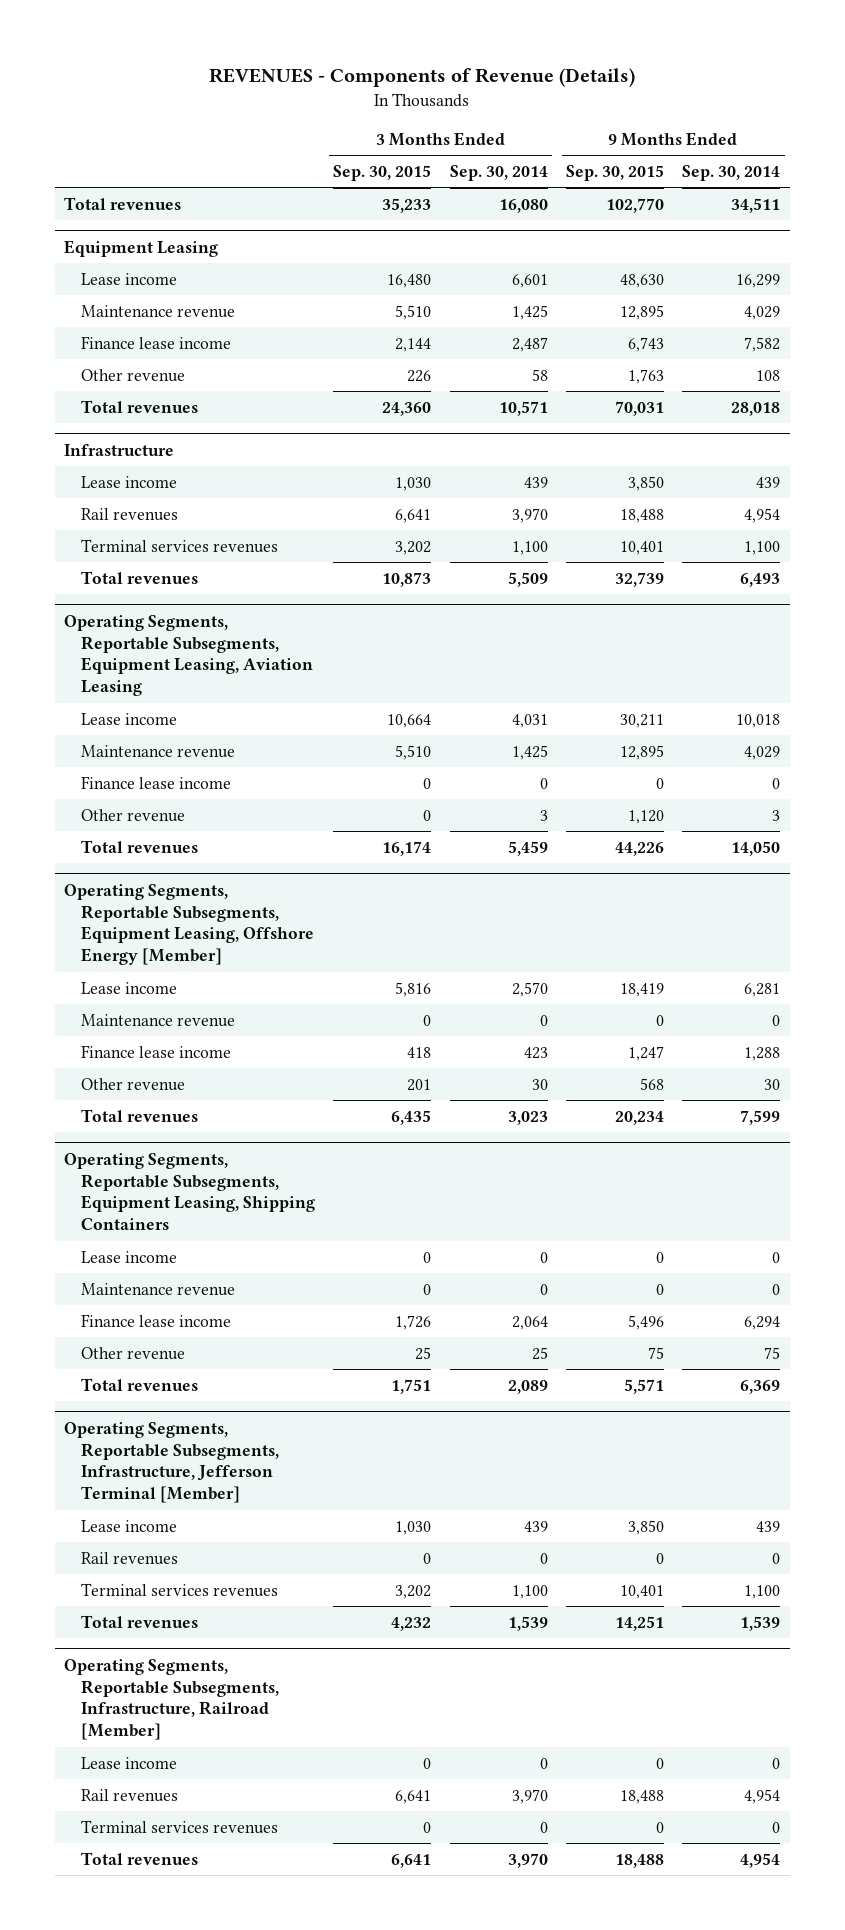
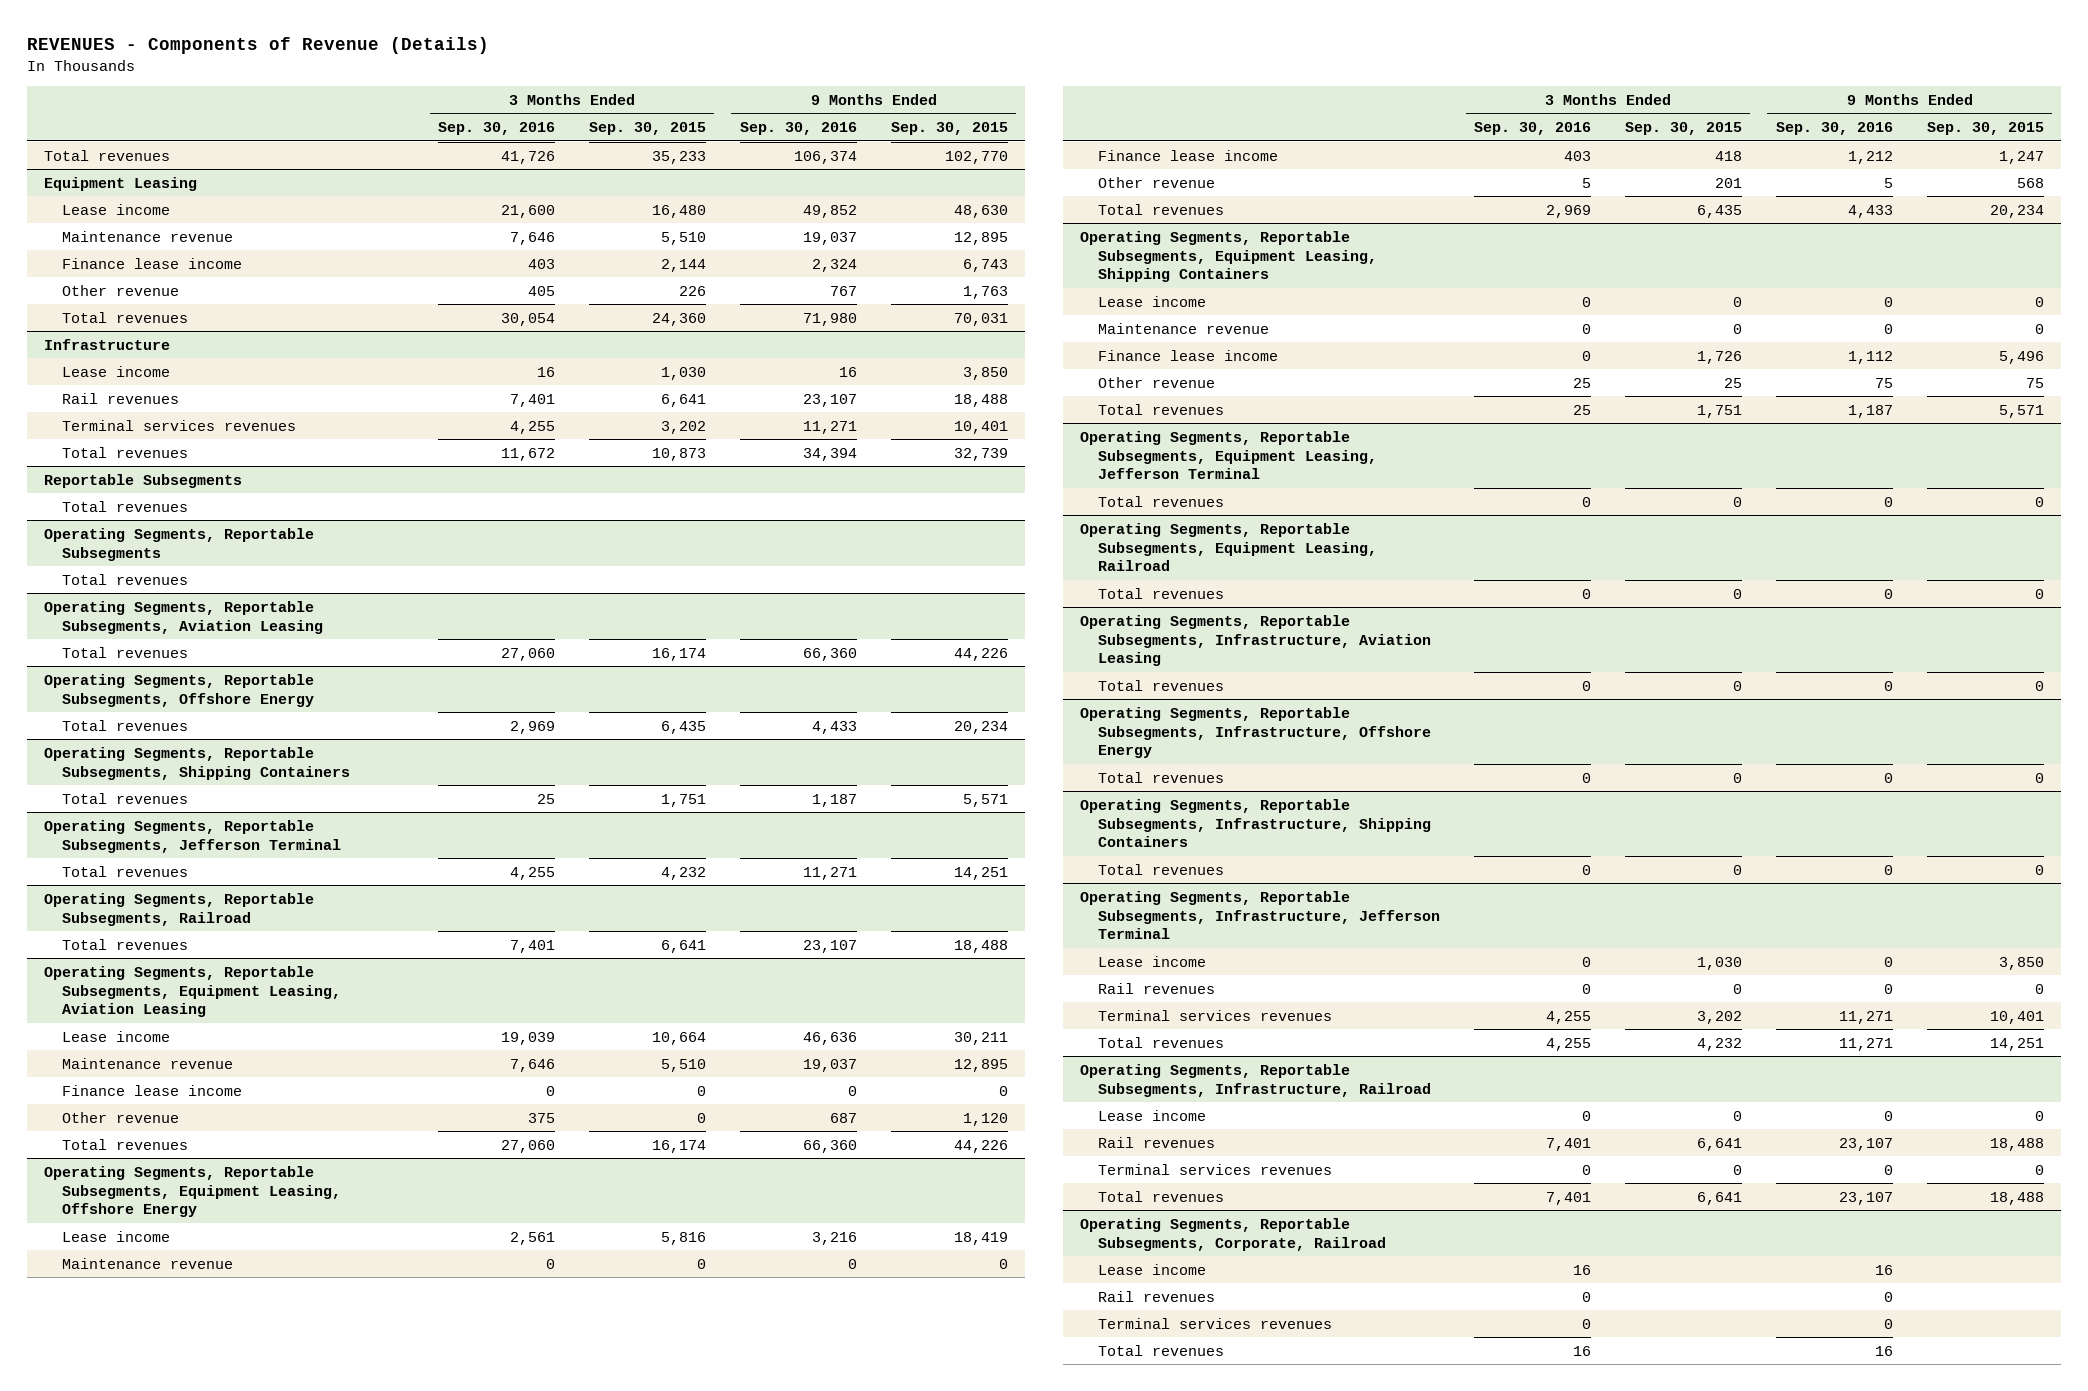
[449,165,548,182] Sep. 30, 2014 -> none
[682,165,781,182] Sep. 30, 2014 -> none
none -> [438,122,556,136] Sep. 30, 2016
none -> [739,122,857,136] Sep. 30, 2016
none -> [43,473,242,488] Reportable Subsegments
none -> [62,500,189,512] Total revenues
none -> [43,527,314,561] Operating Segments, Reportable Subsegments
none -> [62,573,189,585] Total revenues
none -> [43,600,324,634] Operating Segments, Reportable Subsegments, Aviation Leasing
none -> [62,646,189,658] Total revenues
none -> [43,673,315,707] Operating Segments, Reportable Subsegments, Offshore Energy
none -> [62,719,189,731] Total revenues
none -> [43,746,351,780] Operating Segments, Reportable Subsegments, Shipping Containers
none -> [62,792,189,804] Total revenues
none -> [43,819,342,853] Operating Segments, Reportable Subsegments, Jefferson Terminal
none -> [62,865,189,877] Total revenues
none -> [43,892,314,926] Operating Segments, Reportable Subsegments, Railroad
none -> [62,938,189,950] Total revenues
[64,883,315,966] Operating Segments, Reportable Subsegments, Equipment Leasing, Offshore Energy [Member] -> [43,1165,342,1218] Operating Segments, Reportable Subsegments, Equipment Leasing, Offshore Energy
none -> [1079,430,1378,480] Operating Segments, Reportable Subsegments, Equipment Leasing, Jefferson Terminal
none -> [1098,495,1225,507] Total revenues
none -> [1079,522,1378,572] Operating Segments, Reportable Subsegments, Equipment Leasing, Railroad
none -> [1098,587,1225,599] Total revenues
none -> [1079,614,1432,667] Operating Segments, Reportable Subsegments, Infrastructure, Aviation Leasing
none -> [1098,679,1225,691] Total revenues
none -> [1079,706,1432,759] Operating Segments, Reportable Subsegments, Infrastructure, Offshore Energy
none -> [1098,771,1225,783] Total revenues
none -> [1079,798,1432,848] Operating Segments, Reportable Subsegments, Infrastructure, Shipping Containers
none -> [1098,863,1225,875] Total revenues
[64,1421,280,1504] Operating Segments, Reportable Subsegments, Infrastructure, Jefferson Terminal [Member] -> [1079,890,1441,940] Operating Segments, Reportable Subsegments, Infrastructure, Jefferson Terminal
[64,1658,280,1741] Operating Segments, Reportable Subsegments, Infrastructure, Railroad [Member] -> [1079,1063,1432,1097] Operating Segments, Reportable Subsegments, Infrastructure, Railroad
none -> [1079,1217,1387,1251] Operating Segments, Reportable Subsegments, Corporate, Railroad
none -> [1098,1263,1207,1275] Lease income
none -> [1098,1290,1216,1302] Rail revenues
none -> [1098,1317,1333,1329] Terminal services revenues
none -> [1098,1344,1225,1356] Total revenues

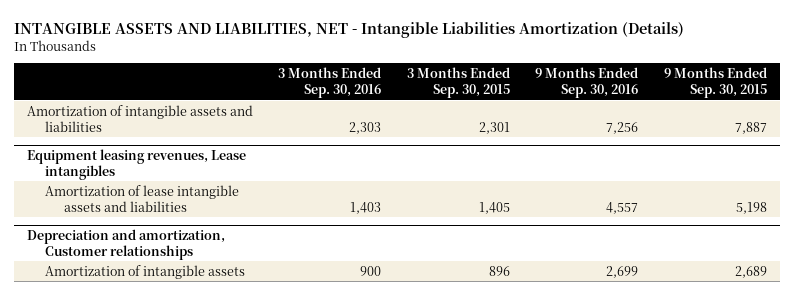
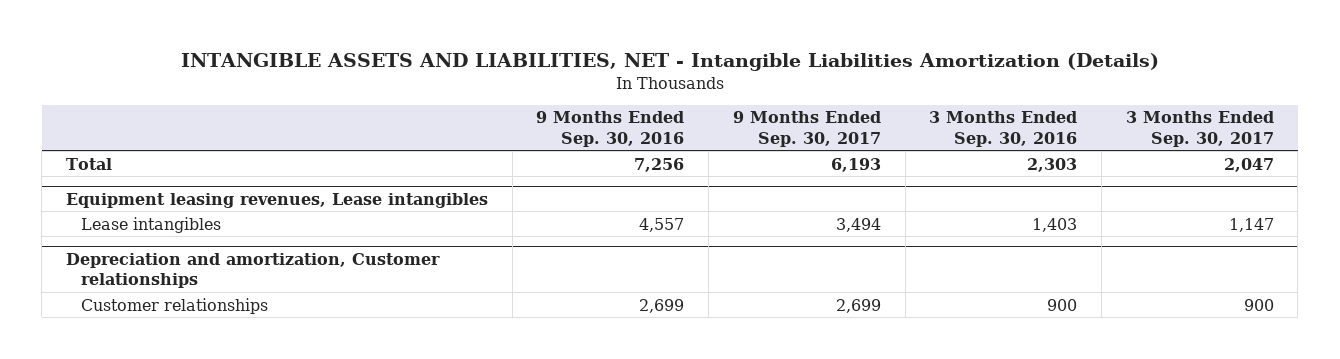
[406,67,510,99] 3 Months Ended Sep. 30, 2015 -> none
[663,67,767,99] 9 Months Ended Sep. 30, 2015 -> none
none -> [732,111,881,147] 9 Months Ended Sep. 30, 2017
none -> [1125,111,1274,147] 3 Months Ended Sep. 30, 2017
[26,104,253,132] Amortization of intangible assets and liabilities -> [65,157,112,170] Total
[45,184,240,212] Amortization of lease intangible assets and liabilities -> [80,216,221,233] Lease intangibles
[45,264,246,279] Amortization of intangible assets -> [80,297,268,314] Customer relationships

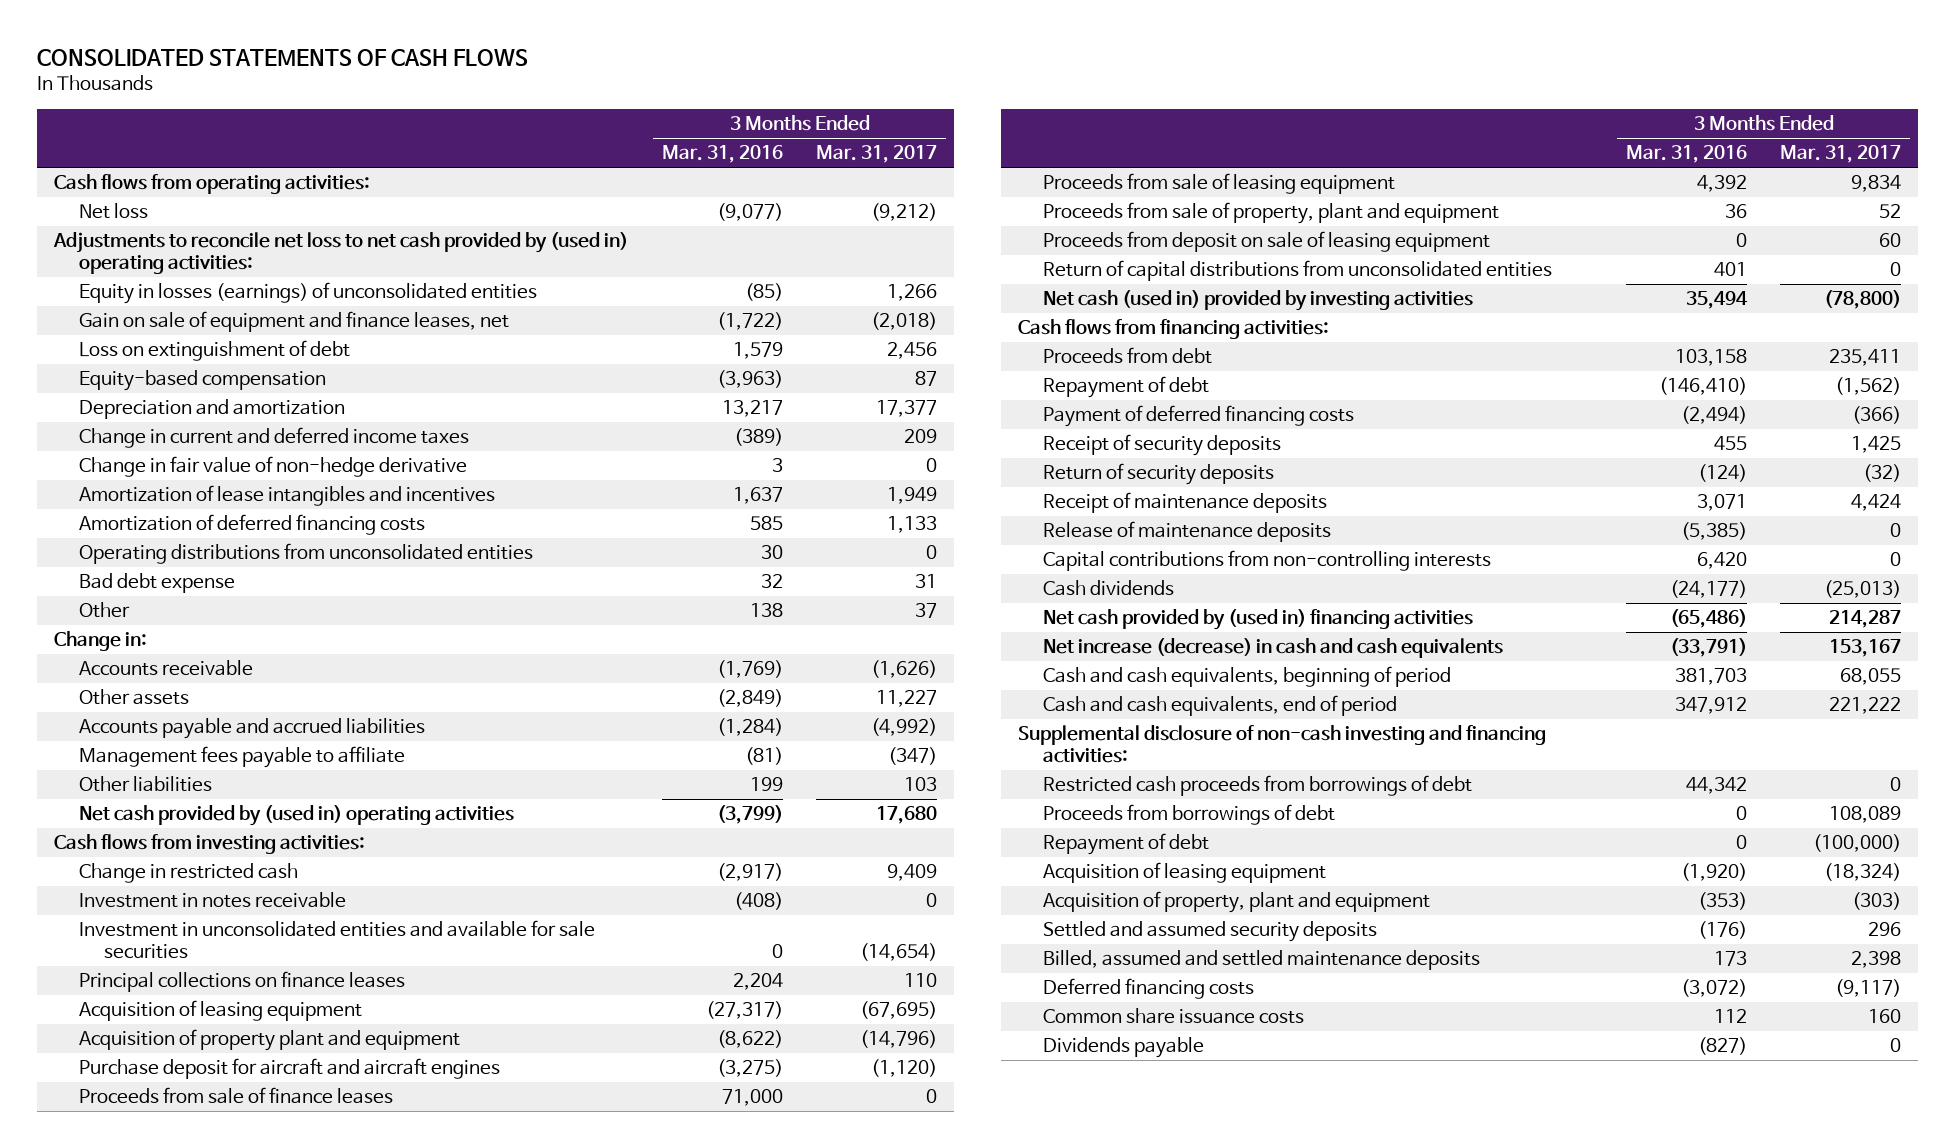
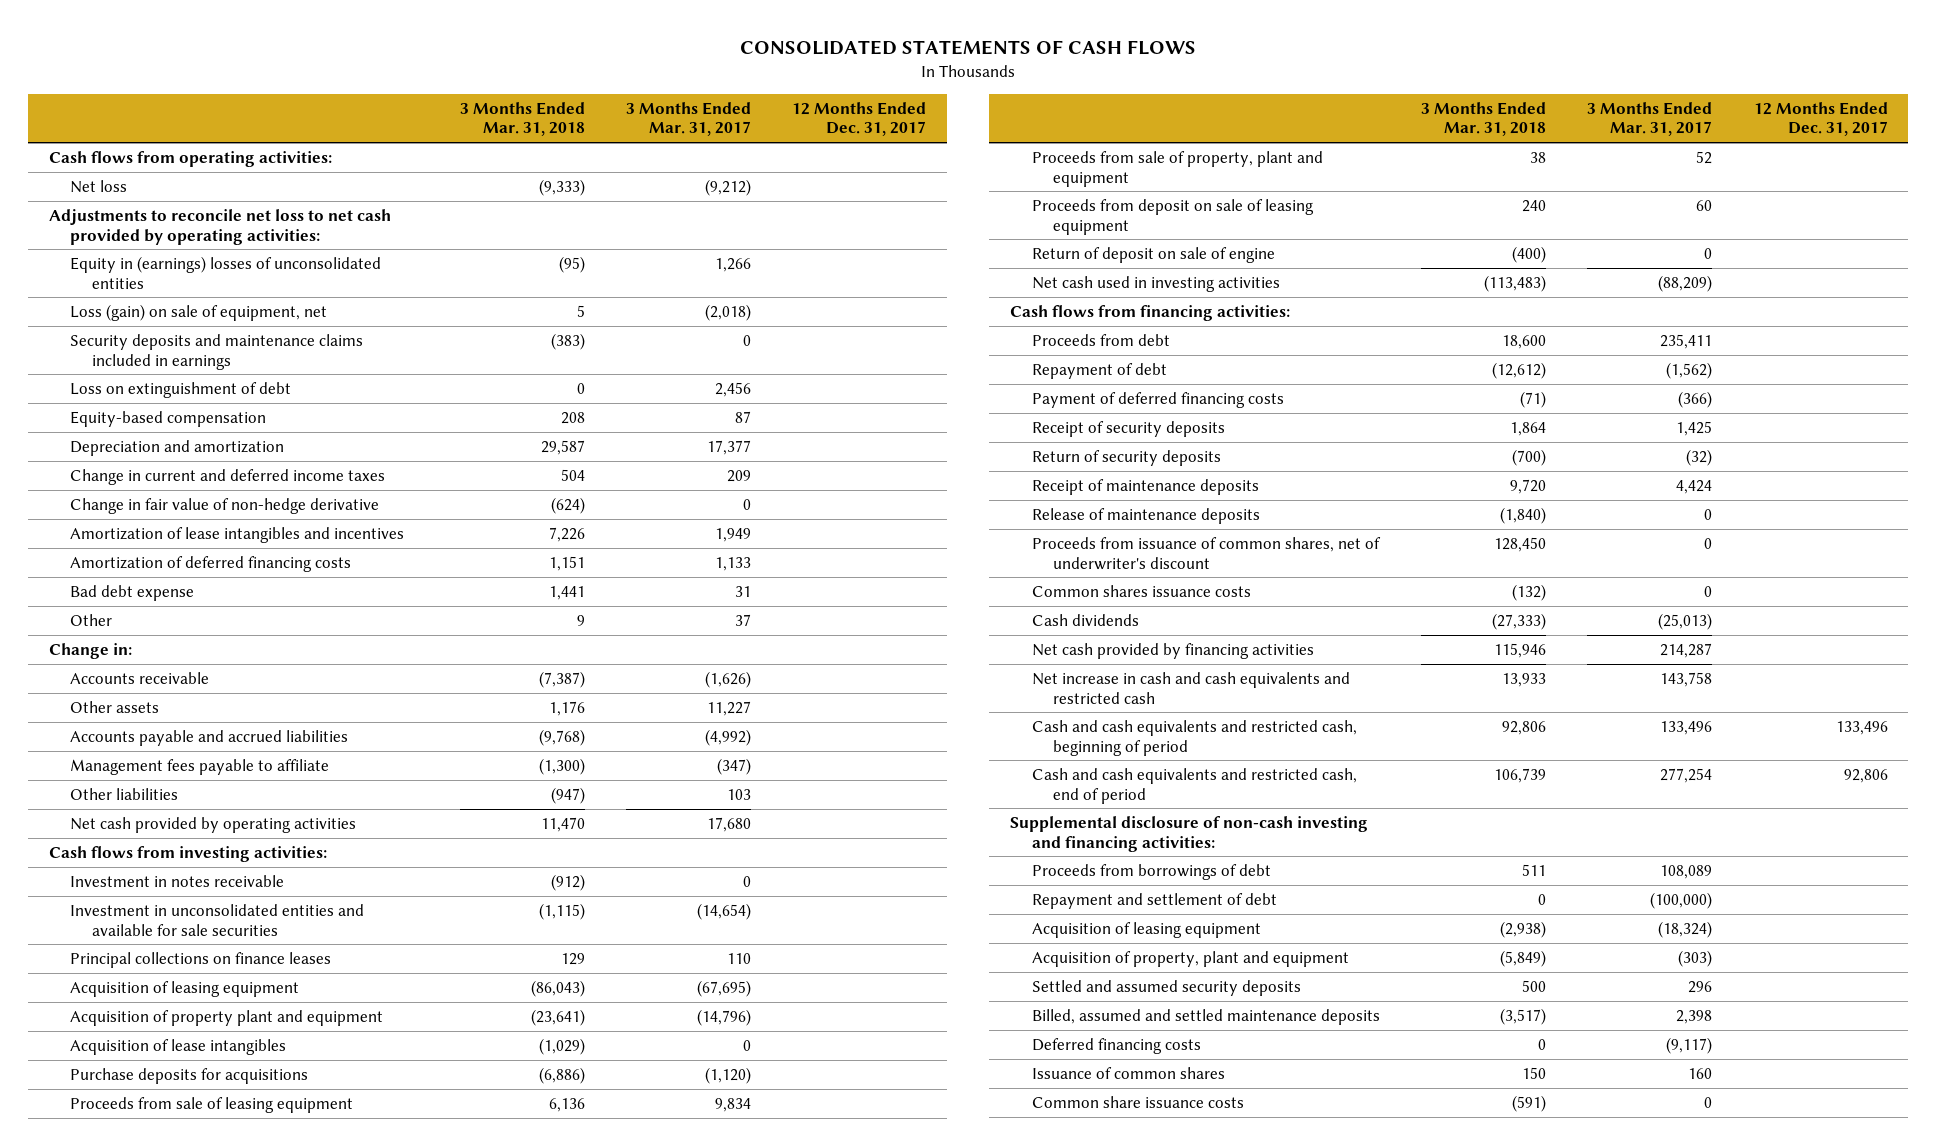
[661,145,783,164] Mar. 31, 2016 -> none
none -> [459,101,585,137] 3 Months Ended Mar. 31, 2018
none -> [792,101,927,137] 12 Months Ended Dec. 31, 2017
[52,232,628,274] Adjustments to reconcile net loss to net cash provided by (used in) operating activities: -> [48,208,391,245] Adjustments to reconcile net loss to net cash provided by operating activities:
[78,282,537,305] Equity in losses (earnings) of unconsolidated entities -> [70,255,382,289] Equity in (earnings) losses of unconsolidated entities
[78,311,509,333] Gain on sale of equipment and finance leases, net -> [70,303,328,321] Loss (gain) on sale of equipment, net
none -> [70,333,364,370] Security deposits and maintenance claims included in earnings
[78,543,533,565] Operating distributions from unconsolidated entities -> none
[78,805,514,827] Net cash provided by (used in) operating activities -> [70,816,357,833] Net cash provided by operating activities
[78,863,298,884] Change in restricted cash -> none
[78,1087,393,1105] Proceeds from sale of finance leases -> none
none -> [70,1038,287,1055] Acquisition of lease intangibles
[78,1058,500,1080] Purchase deposit for aircraft and aircraft engines -> [70,1067,309,1084] Purchase deposits for acquisitions
[1042,260,1552,282] Return of capital distributions from unconsolidated entities -> none
none -> [1031,246,1275,263] Return of deposit on sale of engine
[1042,290,1473,312] Net cash (used in) provided by investing activities -> [1031,275,1280,292] Net cash used in investing activities
[1824,290,1902,310] (78,800) -> [1658,274,1713,292] (88,209)
[1042,550,1491,572] Capital contributions from non-controlling interests -> none
none -> [1031,536,1381,570] Proceeds from issuance of common shares, net of underwriter's discount
none -> [1031,584,1251,597] Common shares issuance costs
[1042,609,1473,631] Net cash provided by (used in) financing activities -> [1031,642,1314,659] Net cash provided by financing activities
[1042,638,1503,659] Net increase (decrease) in cash and cash equivalents -> [1031,671,1350,704] Net increase in cash and cash equivalents and restricted cash
[1829,639,1902,658] 153,167 -> [1660,671,1713,687] 143,758
[1042,666,1451,688] Cash and cash equivalents, beginning of period -> [1031,719,1357,756] Cash and cash equivalents and restricted cash, beginning of period
[1840,668,1902,686] 68,055 -> [1660,720,1713,735] 133,496
[1042,695,1397,717] Cash and cash equivalents, end of period -> [1031,767,1357,804] Cash and cash equivalents and restricted cash, end of period
[1829,697,1902,715] 221,222 -> [1660,767,1713,783] 277,254
[1042,775,1472,797] Restricted cash proceeds from borrowings of debt -> none
[1042,833,1209,856] Repayment of debt -> [1031,892,1277,909] Repayment and settlement of debt
[1042,1037,1204,1059] Dividends payable -> none
none -> [1031,1066,1225,1079] Issuance of common shares
[1868,1009,1902,1024] 160 -> [1704,1096,1713,1108] 0

